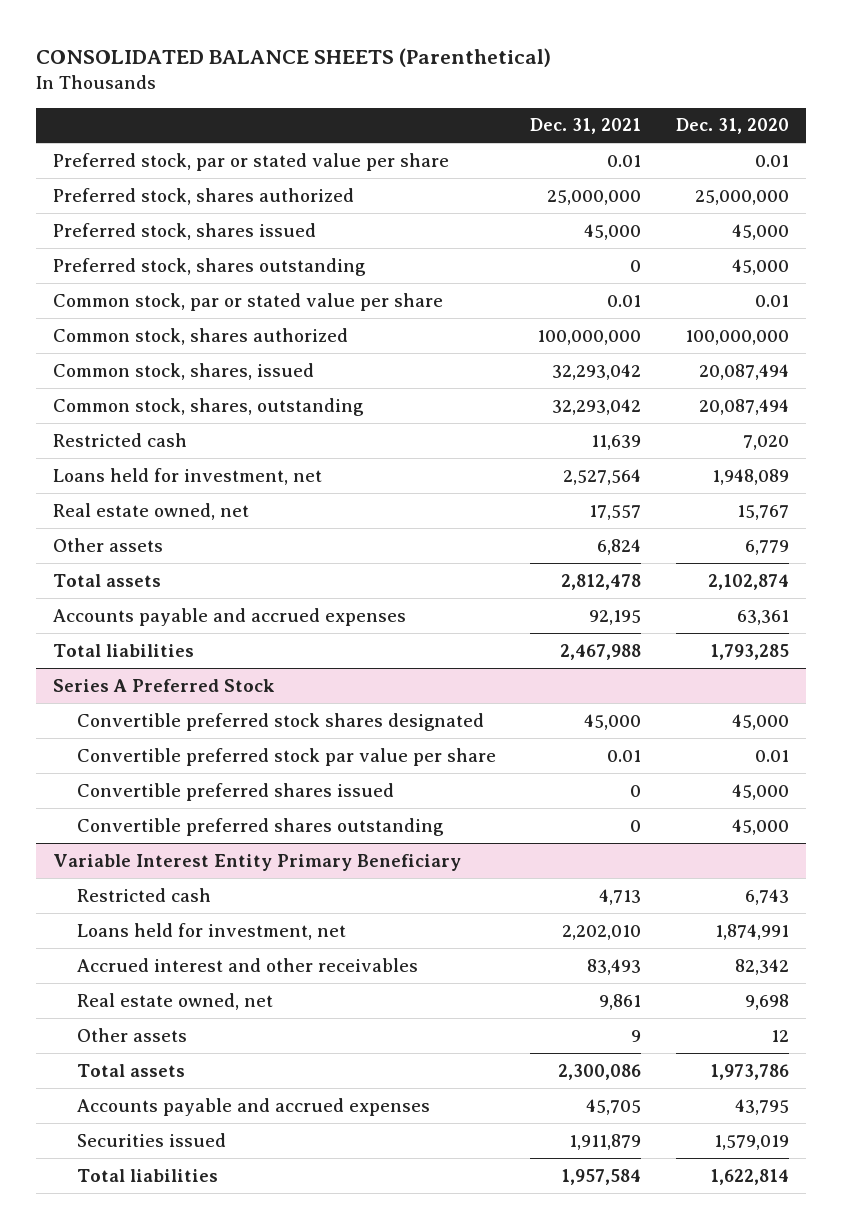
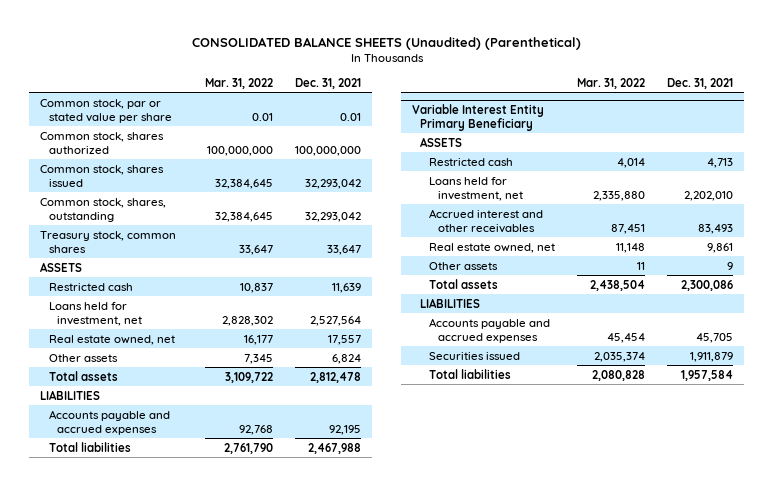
[35,48,551,68] CONSOLIDATED BALANCE SHEETS (Parenthetical) -> [191,36,581,50] CONSOLIDATED BALANCE SHEETS (Unaudited) (Parenthetical)
[676,118,790,135] Dec. 31, 2020 -> none
none -> [205,77,274,89] Mar. 31, 2022
[53,152,450,171] Preferred stock, par or stated value per share -> none
[53,187,355,205] Preferred stock, shares authorized -> none
[53,222,317,240] Preferred stock, shares issued -> none
[53,257,367,276] Preferred stock, shares outstanding -> none
[53,362,315,380] Common stock, shares, issued -> [39,164,164,187] Common stock, shares issued
none -> [39,230,176,253] Treasury stock, common shares
none -> [39,261,82,272] ASSETS
none -> [39,389,100,400] LIABILITIES
[53,678,276,692] Series A Preferred Stock -> none
[76,712,484,731] Convertible preferred stock shares designated -> none
[76,747,496,766] Convertible preferred stock par value per share -> none
[76,782,394,801] Convertible preferred shares issued -> none
[76,817,444,836] Convertible preferred shares outstanding -> none
none -> [420,136,463,147] ASSETS
none -> [420,297,481,308] LIABILITIES

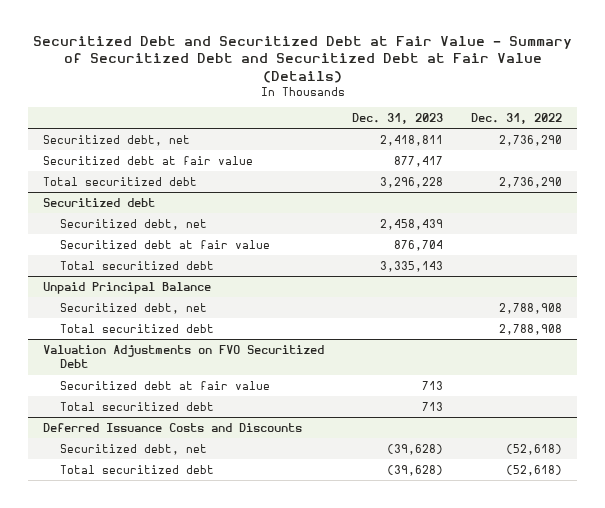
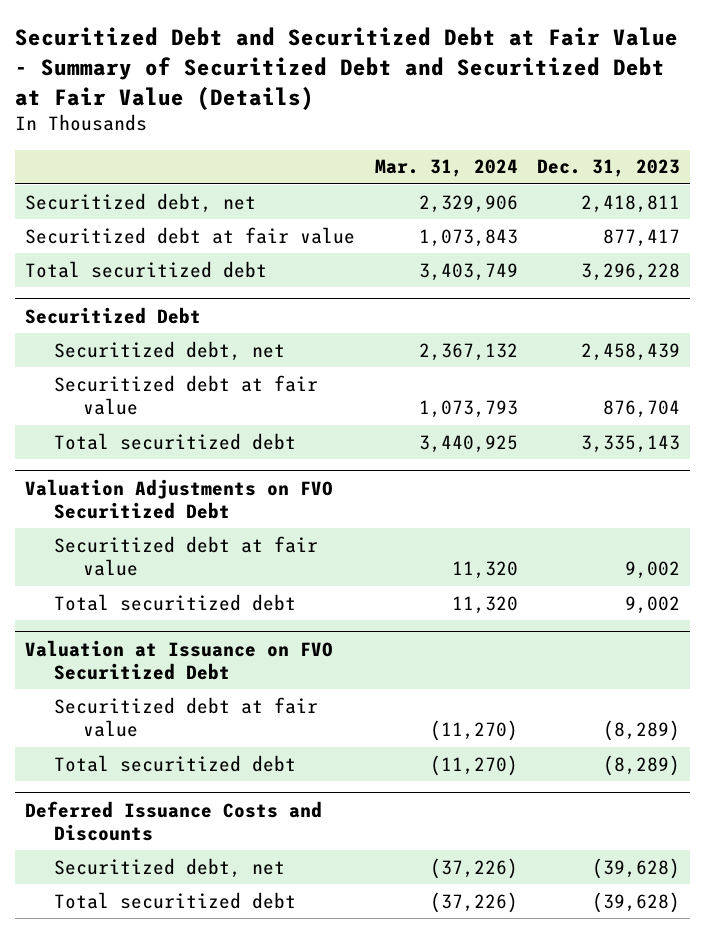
[471,113,563,125] Dec. 31, 2022 -> none
none -> [374,159,518,178] Mar. 31, 2024
[42,197,155,207] Securitized debt -> [25,306,202,324] Securitized Debt
[42,281,211,294] Unpaid Principal Balance -> none
[60,302,208,314] Securitized debt, net -> none
[60,323,215,333] Total securitized debt -> none
[422,380,444,390] 713 -> [625,561,681,580] 9,002
[422,401,444,411] 713 -> [625,595,681,614] 9,002
none -> [25,639,334,680] Valuation at Issuance on FVO Securitized Debt
none -> [53,696,318,738] Securitized debt at fair value
none -> [53,754,296,772] Total securitized debt

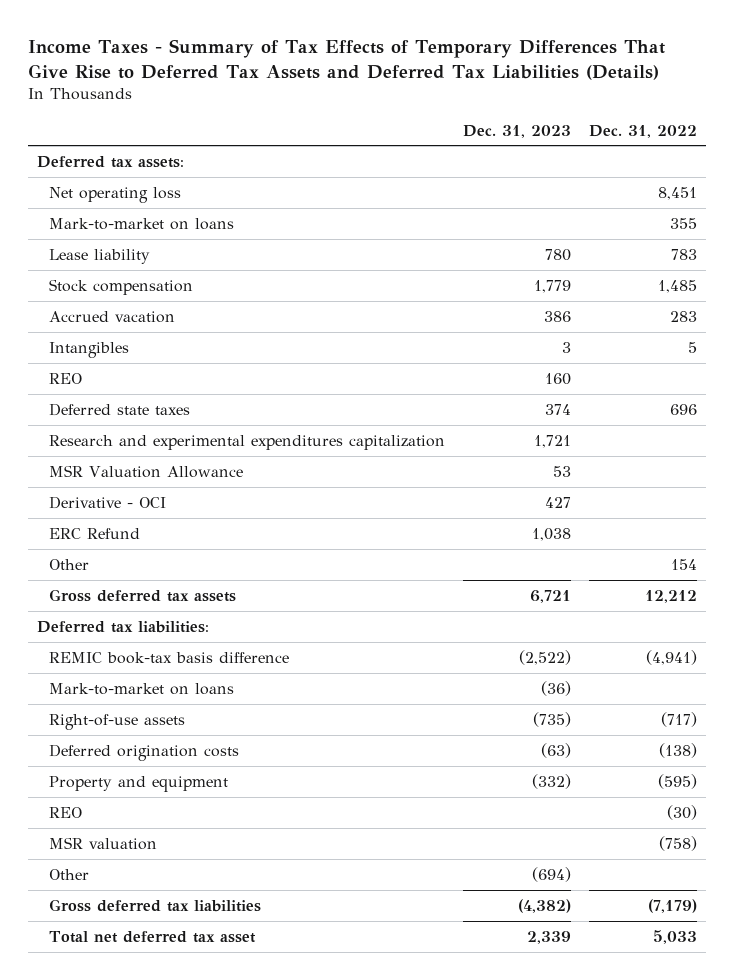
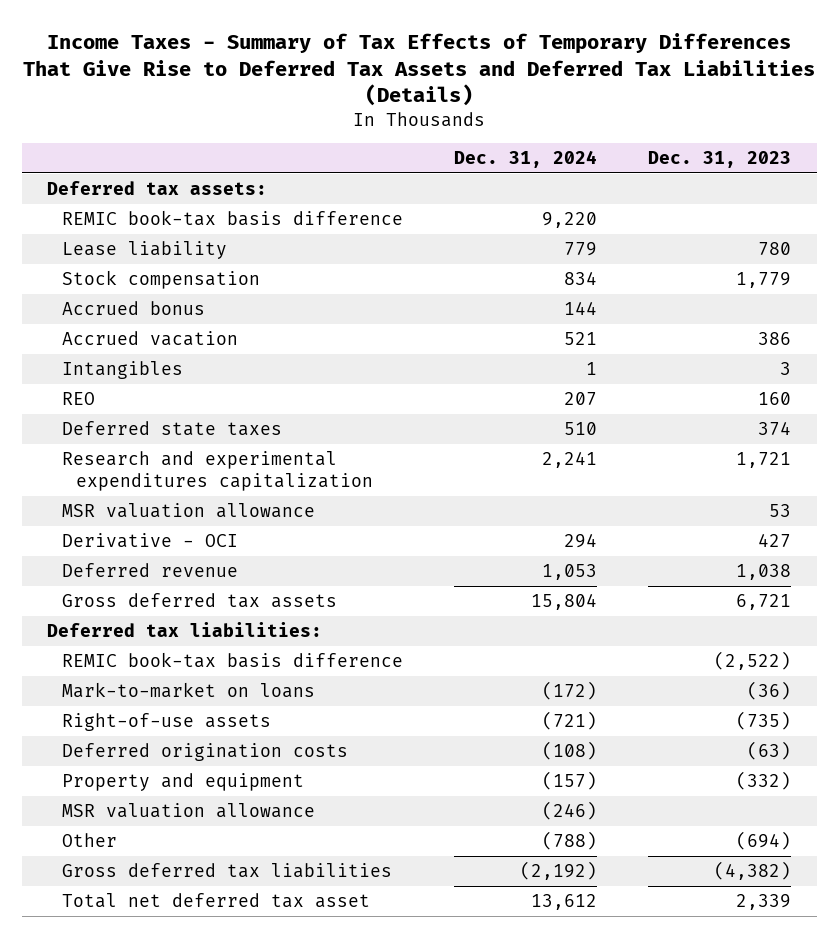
[589,124,698,138] Dec. 31, 2022 -> none
none -> [453,149,597,168] Dec. 31, 2024
[49,186,182,203] Net operating loss -> none
[49,217,235,230] Mark-to-market on loans -> none
none -> [61,209,403,226] REMIC book-tax basis difference
none -> [61,300,205,315] Accrued bonus
[49,464,244,478] MSR Valuation Allowance -> [61,502,315,518] MSR valuation allowance
[49,558,90,570] Other -> none
[49,527,141,539] ERC Refund -> [61,562,238,577] Deferred revenue
[49,806,83,818] REO -> none
[49,836,158,850] MSR valuation -> [61,802,315,818] MSR valuation allowance

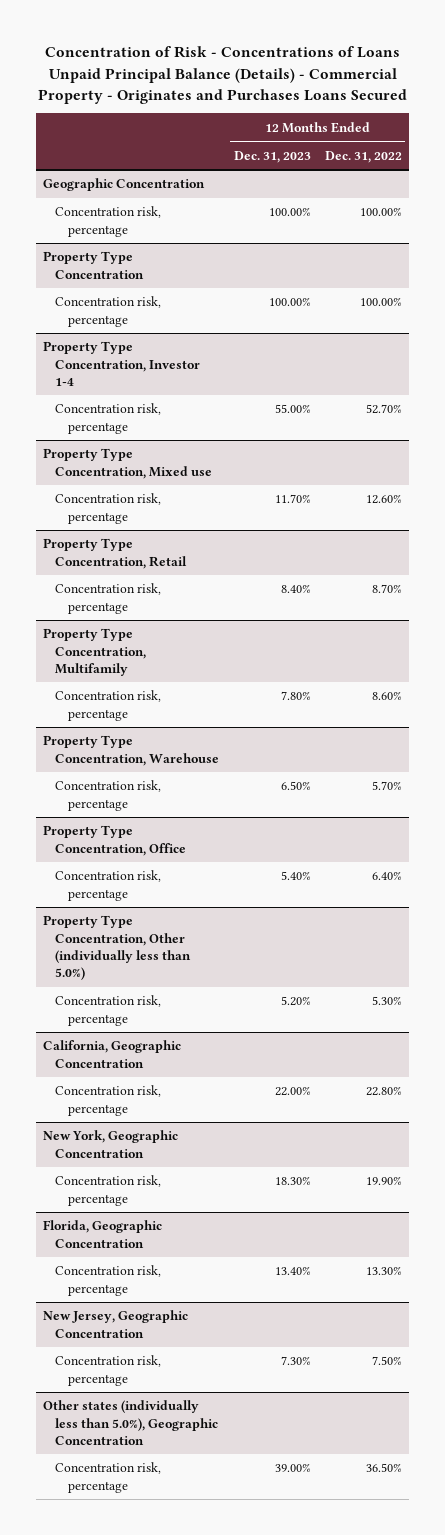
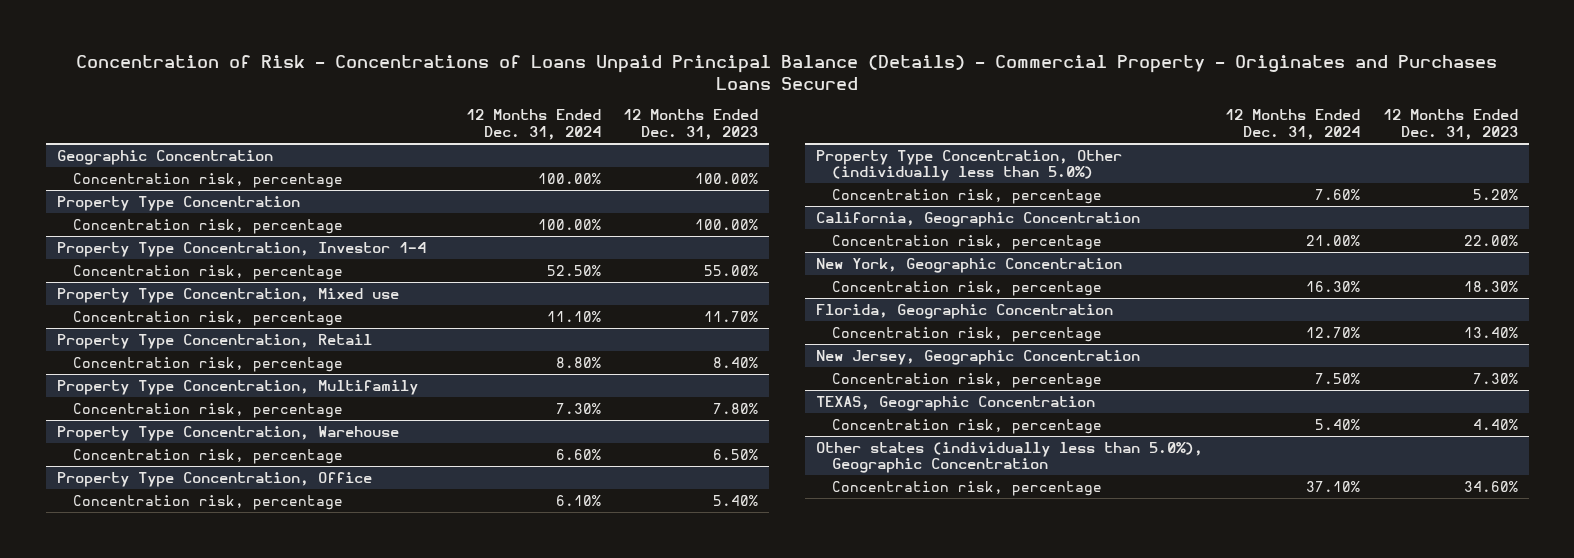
[324,150,402,163] Dec. 31, 2022 -> none
none -> [466,109,602,141] 12 Months Ended Dec. 31, 2024
none -> [816,395,1096,411] TEXAS, Geographic Concentration
none -> [832,418,1103,434] Concentration risk, percentage
[274,1463,311,1473] 39.00% -> [1463,480,1518,492] 34.60%

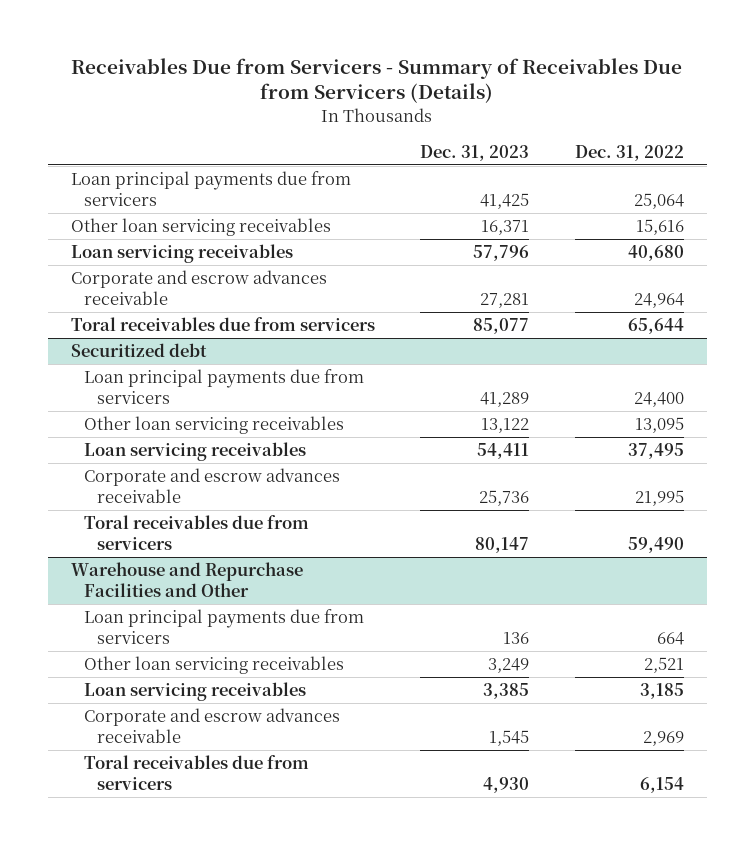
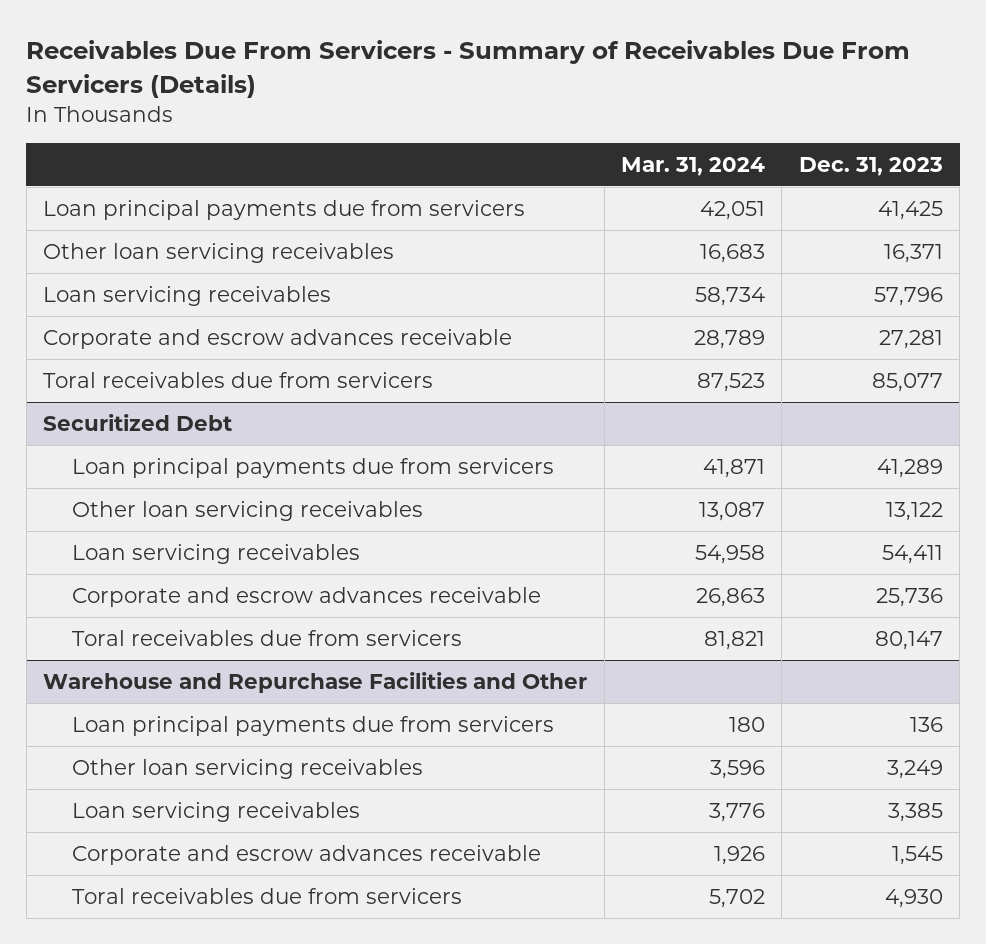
[71,57,683,104] Receivables Due from Servicers - Summary of Receivables Due from Servicers (Details) -> [26,40,911,98] Receivables Due From Servicers - Summary of Receivables Due From Servicers (Details)
[575,144,685,161] Dec. 31, 2022 -> none
none -> [621,156,766,176] Mar. 31, 2024
[70,343,207,358] Securitized debt -> [43,413,233,431] Securitized Debt

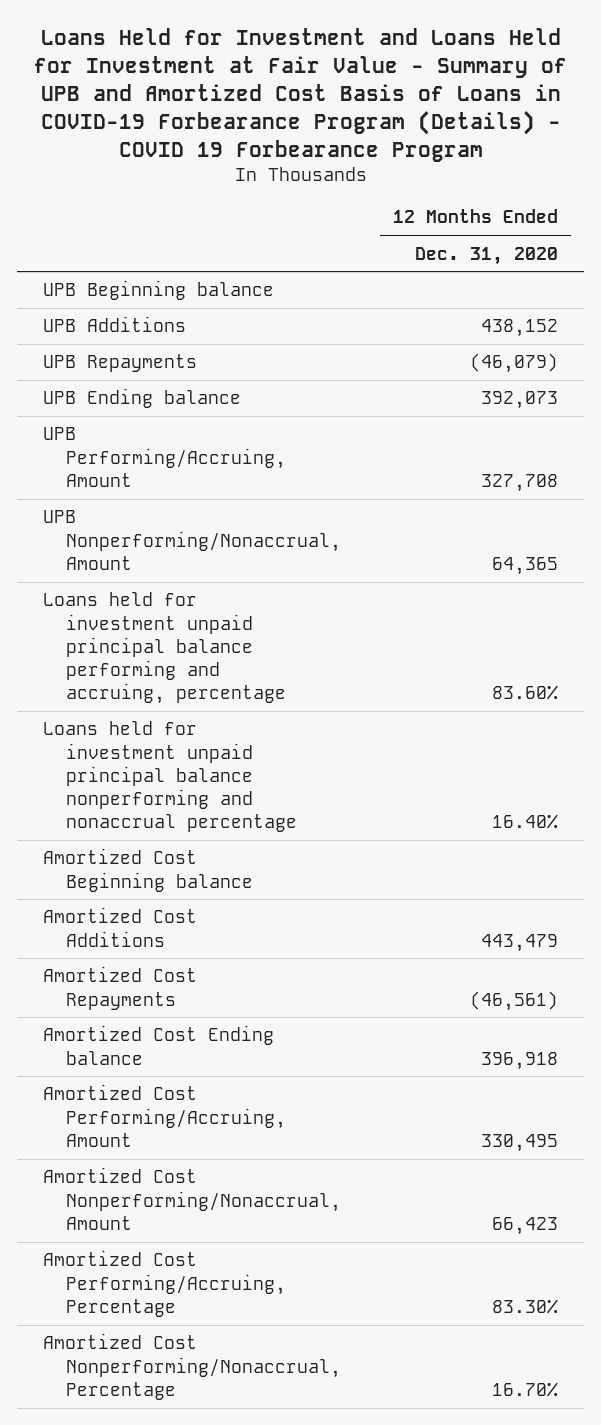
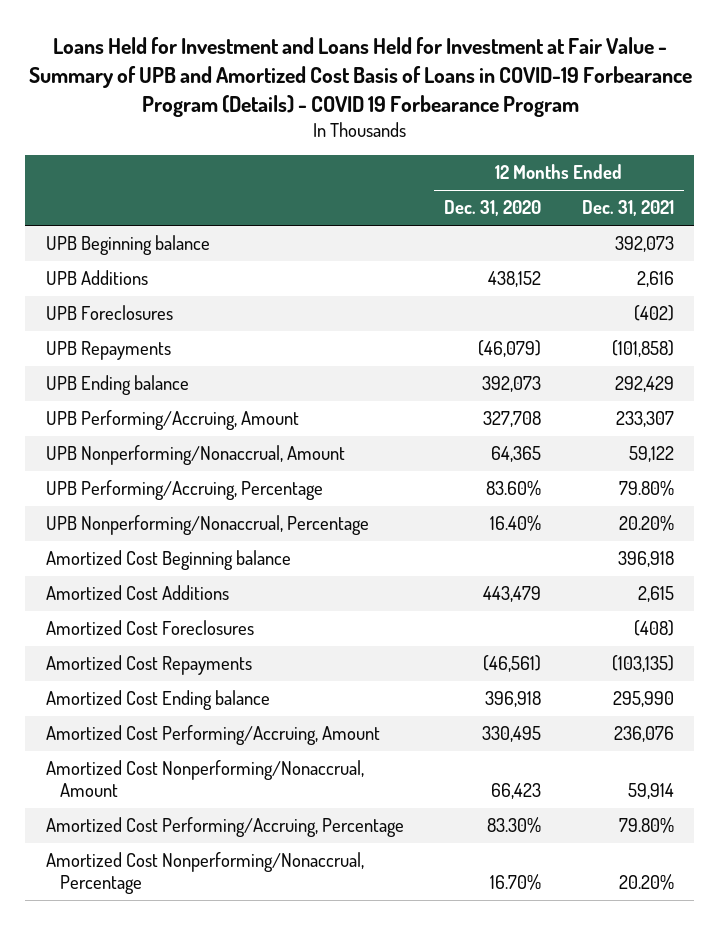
none -> [582,200,675,217] Dec. 31, 2021
none -> [45,305,173,321] UPB Foreclosures
[43,592,287,705] Loans held for investment unpaid principal balance performing and accruing, percentage -> [45,480,323,501] UPB Performing/Accruing, Percentage
[43,721,298,833] Loans held for investment unpaid principal balance nonperforming and nonaccrual percentage -> [45,515,369,536] UPB Nonperforming/Nonaccrual, Percentage
none -> [45,620,254,636] Amortized Cost Foreclosures

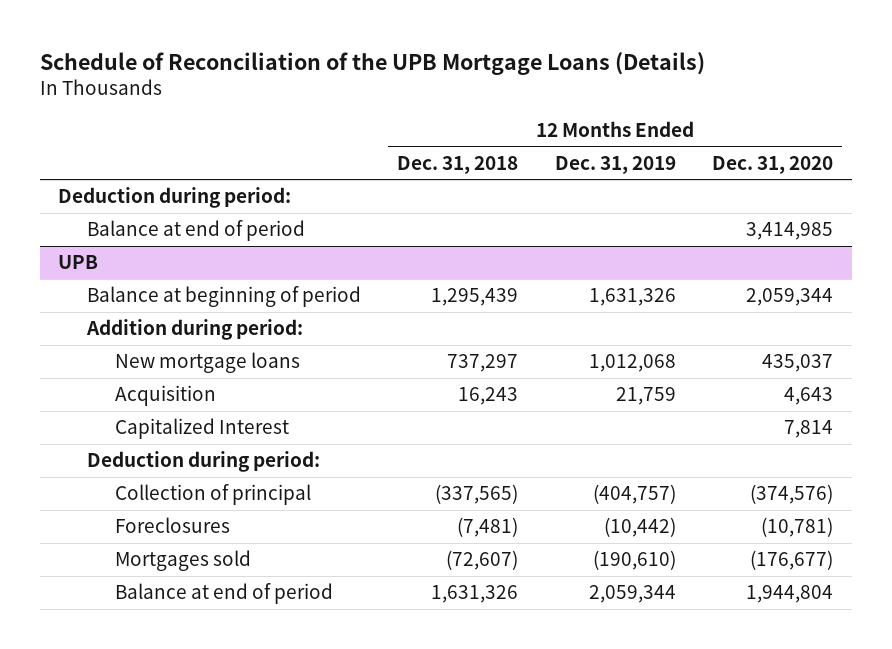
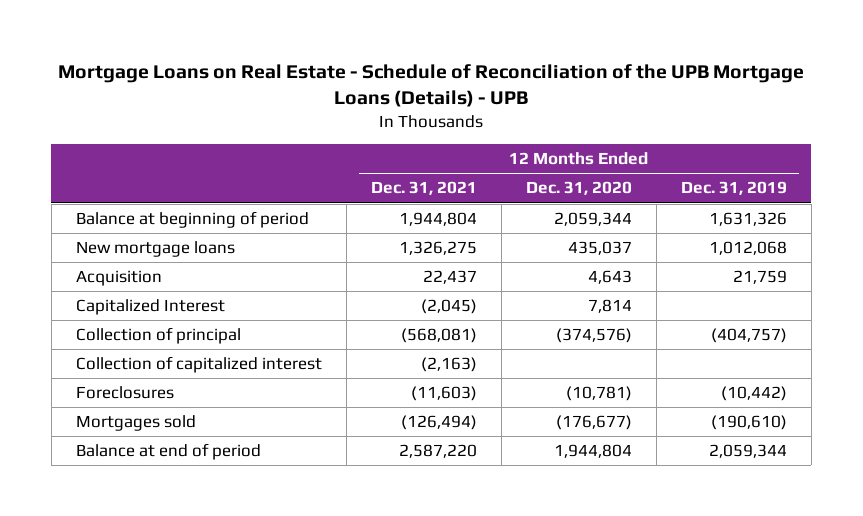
[40,51,706,75] Schedule of Reconciliation of the UPB Mortgage Loans (Details) -> [58,63,805,108] Mortgage Loans on Real Estate - Schedule of Reconciliation of the UPB Mortgage Loans (Details) - UPB
[397,155,519,174] Dec. 31, 2018 -> none
none -> [370,181,477,196] Dec. 31, 2021
[58,187,292,209] Deduction during period: -> none
[86,220,305,242] Balance at end of period -> none
[58,255,99,270] UPB -> none
[85,319,303,341] Addition during period: -> none
[86,451,320,473] Deduction during period: -> none
none -> [75,356,322,374] Collection of capitalized interest

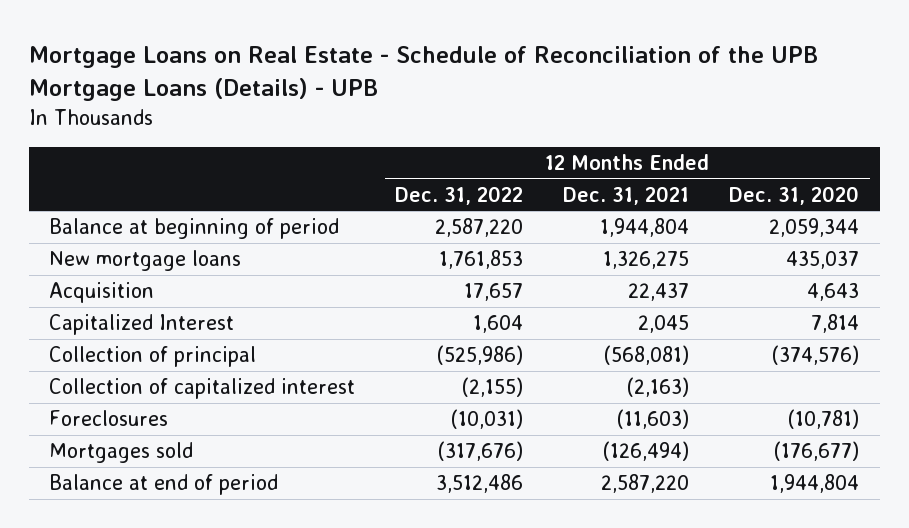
[680,181,787,196] Dec. 31, 2019 -> none
none -> [395,185,524,205] Dec. 31, 2022
[420,299,477,315] (2,045) -> [638,315,690,334] 2,045

